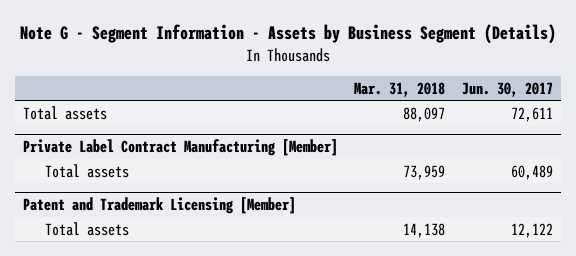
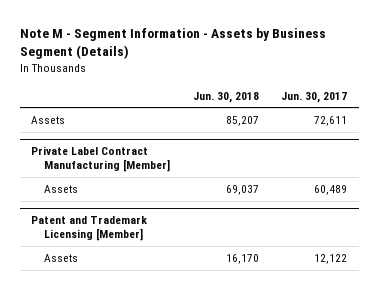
[19,24,556,45] Note G - Segment Information - Assets by Business Segment (Details) -> [20,28,327,60] Note M - Segment Information - Assets by Business Segment (Details)
[354,81,446,97] Mar. 31, 2018 -> none
none -> [192,91,259,103] Jun. 30, 2018
[22,105,107,120] Total assets -> [31,115,66,124] Assets
[45,163,130,178] Total assets -> [44,184,79,193] Assets
[45,221,130,236] Total assets -> [44,253,79,262] Assets

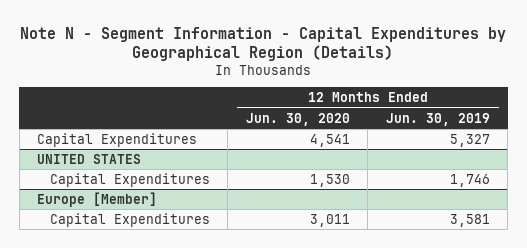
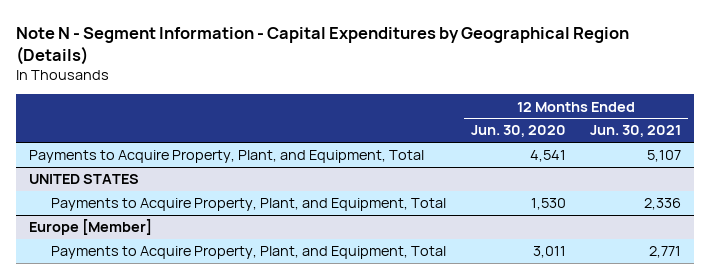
[385,112,490,126] Jun. 30, 2019 -> none
none -> [590,125,682,138] Jun. 30, 2021
[37,132,198,147] Capital Expenditures -> [28,150,424,164] Payments to Acquire Property, Plant, and Equipment, Total
[50,172,211,187] Capital Expenditures -> [50,198,446,212] Payments to Acquire Property, Plant, and Equipment, Total
[50,212,211,227] Capital Expenditures -> [50,246,446,260] Payments to Acquire Property, Plant, and Equipment, Total

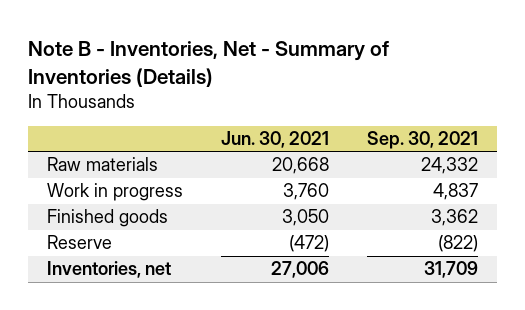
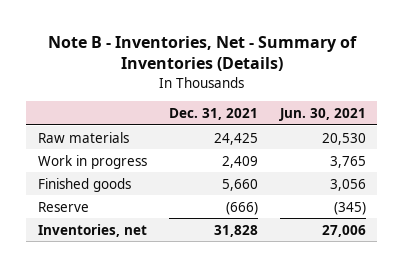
[367,131,479,150] Sep. 30, 2021 -> none
none -> [168,108,258,121] Dec. 31, 2021
[272,157,330,175] 20,668 -> [321,132,366,145] 20,530
[283,183,330,201] 3,760 -> [329,155,366,168] 3,765
[282,209,330,227] 3,050 -> [329,178,366,191] 3,056
[289,235,330,253] (472) -> [333,201,366,215] (345)

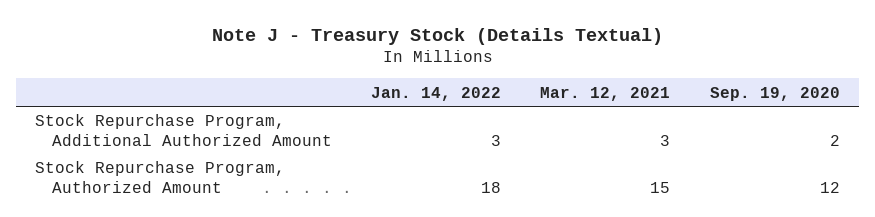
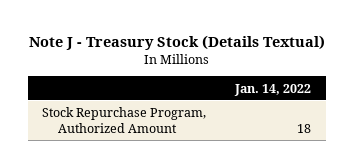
[540,86,671,101] Mar. 12, 2021 -> none
[709,86,840,101] Sep. 19, 2020 -> none
[35,114,333,146] Stock Repurchase Program, Additional Authorized Amount -> none

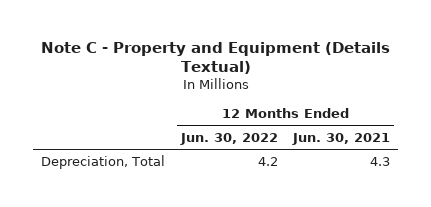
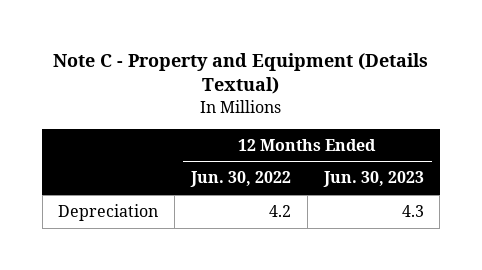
[292,132,391,145] Jun. 30, 2021 -> none
none -> [322,171,424,188] Jun. 30, 2023
[41,155,166,170] Depreciation, Total -> [58,204,159,222] Depreciation

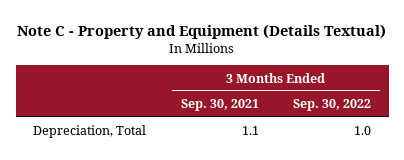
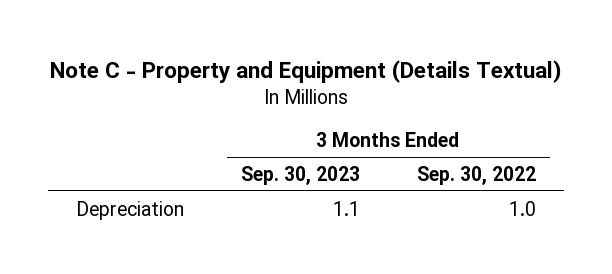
[180,99,259,112] Sep. 30, 2021 -> none
none -> [240,165,360,185] Sep. 30, 2023
[33,125,147,139] Depreciation, Total -> [76,200,185,220] Depreciation

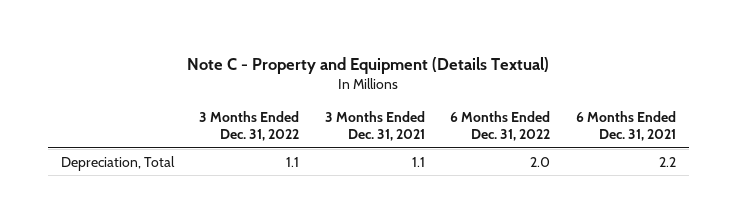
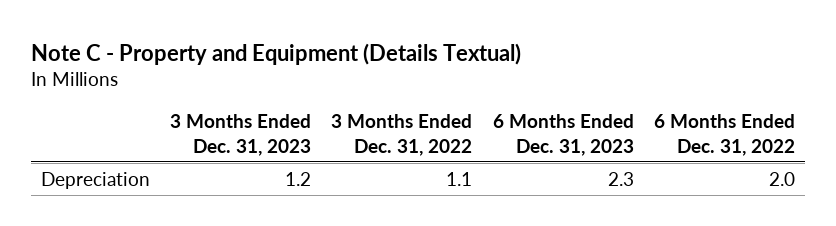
[324,110,425,142] 3 Months Ended Dec. 31, 2021 -> none
[575,110,676,142] 6 Months Ended Dec. 31, 2021 -> none
none -> [170,114,312,156] 3 Months Ended Dec. 31, 2023
none -> [492,114,634,156] 6 Months Ended Dec. 31, 2023
[60,156,175,172] Depreciation, Total -> [41,171,151,189] Depreciation

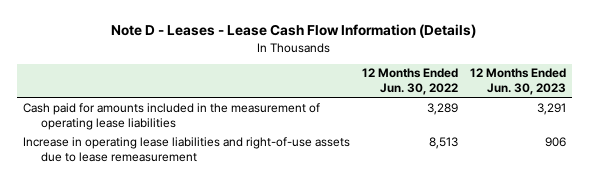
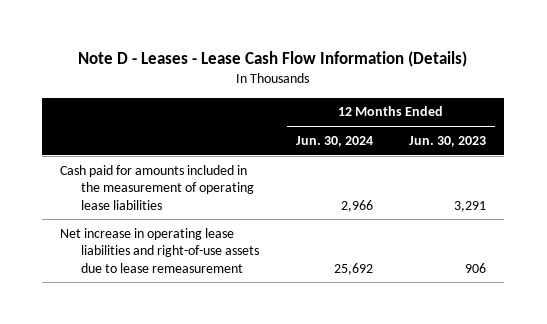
[361,68,458,96] 12 Months Ended Jun. 30, 2022 -> none
none -> [295,136,373,148] Jun. 30, 2024
[22,136,350,162] Increase in operating lease liabilities and right-of-use assets due to lease remeasurement -> [60,227,260,273] Net increase in operating lease liabilities and right-of-use assets due to lease remeasurement

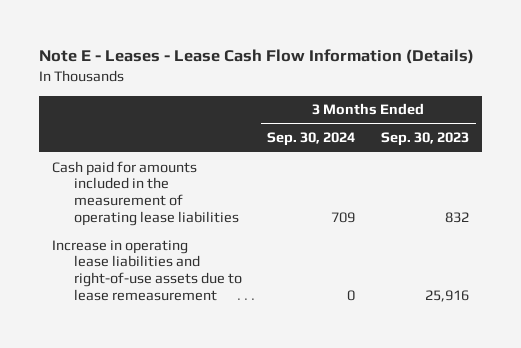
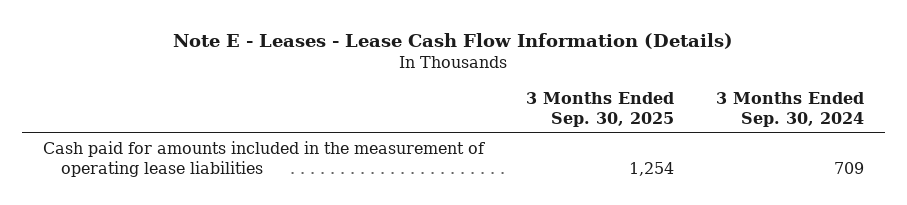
[381,132,470,147] Sep. 30, 2023 -> none
none -> [525,92,674,128] 3 Months Ended Sep. 30, 2025
[51,239,242,301] Increase in operating lease liabilities and right-of-use assets due to lease remeasurement -> none

